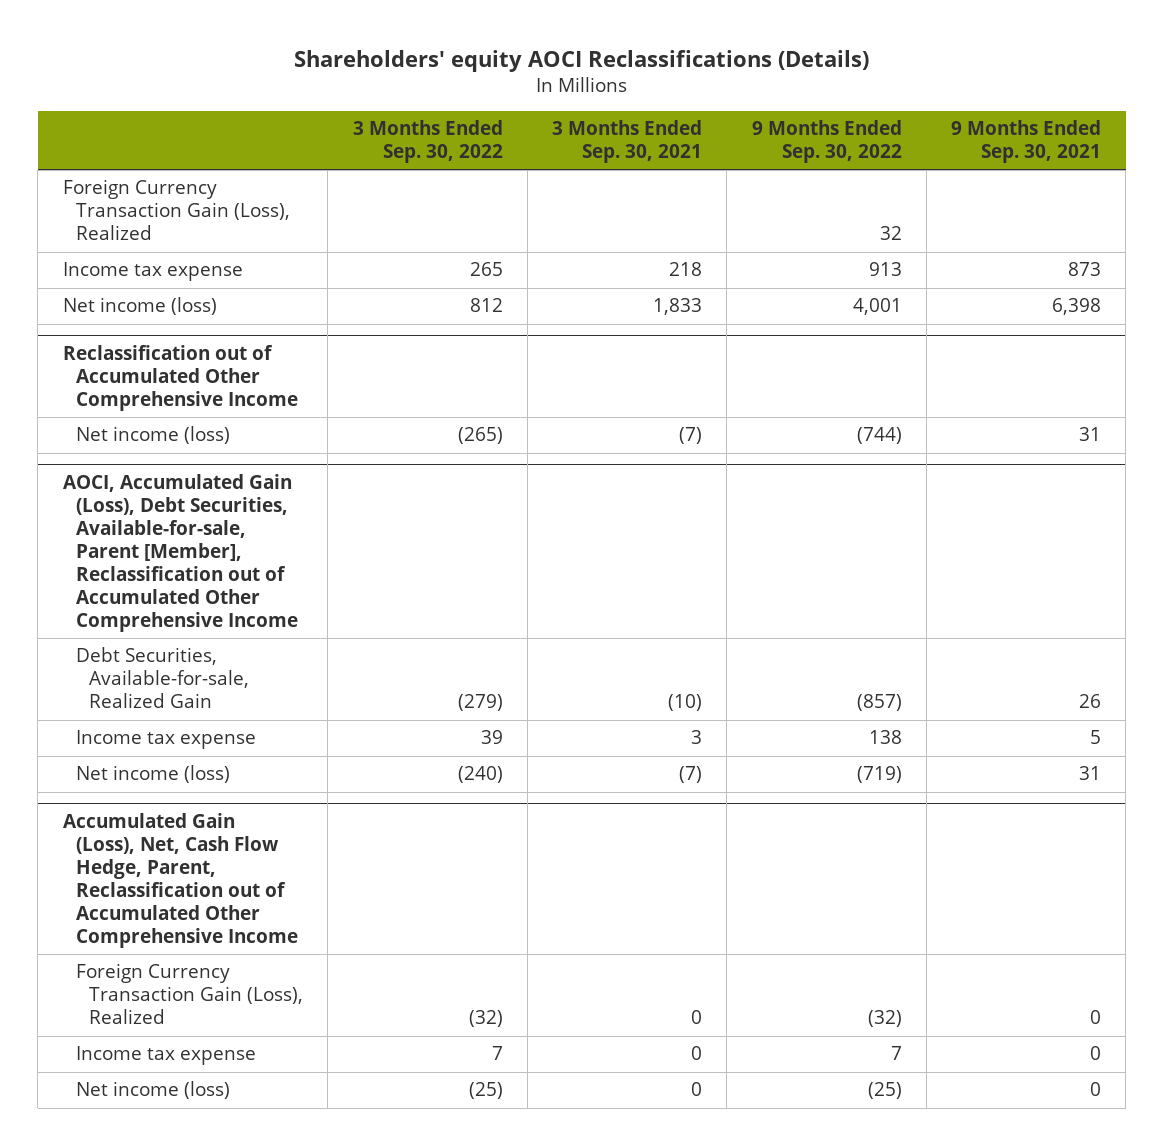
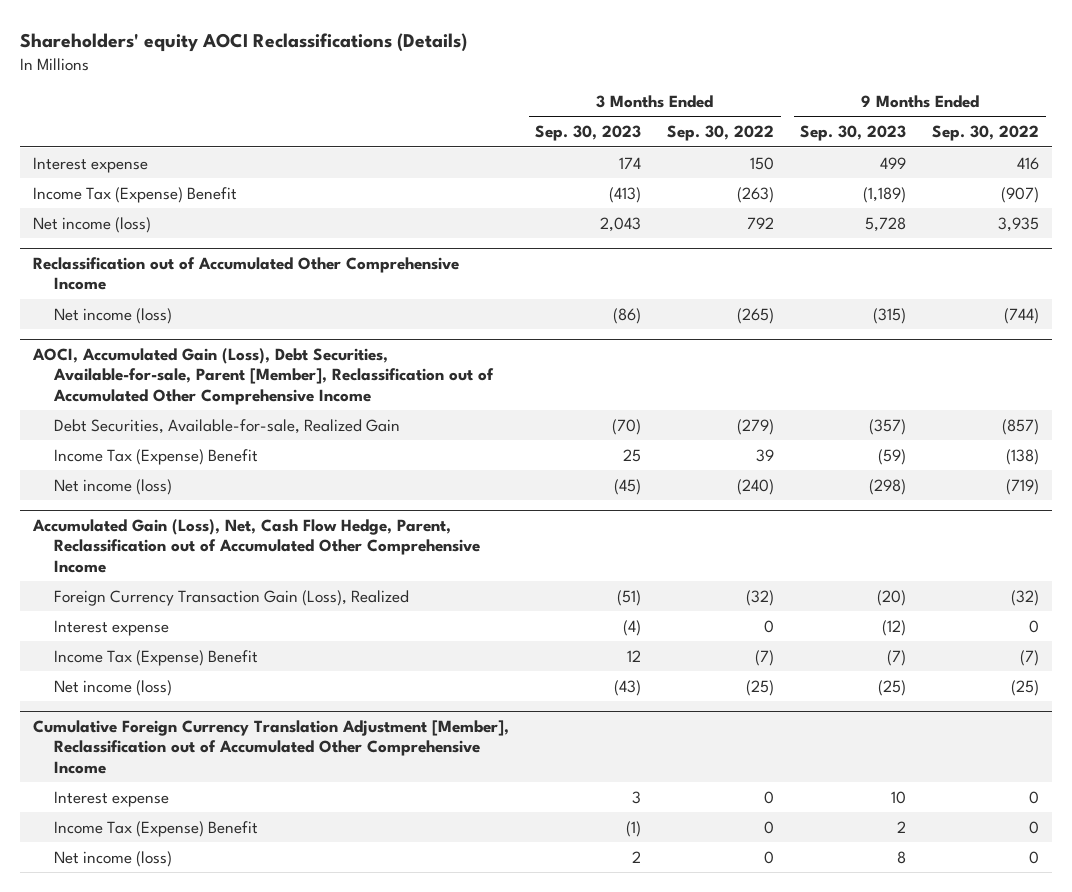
[552,120,703,164] 3 Months Ended Sep. 30, 2021 -> none
[950,120,1101,164] 9 Months Ended Sep. 30, 2021 -> none
none -> [535,125,642,142] Sep. 30, 2023
none -> [800,125,907,142] Sep. 30, 2023
[62,179,290,241] Foreign Currency Transaction Gain (Loss), Realized -> none
none -> [33,156,149,173] Interest expense
[62,262,243,282] Income tax expense -> [33,186,238,203] Income Tax (Expense) Benefit
[469,262,503,277] 265 -> [737,186,775,203] (263)
[868,262,902,277] 913 -> [1001,186,1040,203] (907)
[469,298,503,313] 812 -> [747,216,775,229] 792
[852,298,902,316] 4,001 -> [998,216,1040,232] 3,935
[75,730,256,750] Income tax expense -> [53,448,258,465] Income Tax (Expense) Benefit
[868,730,902,745] 138 -> [1006,448,1040,465] (138)
none -> [53,619,169,636] Interest expense
[75,1046,256,1066] Income tax expense -> [53,649,258,666] Income Tax (Expense) Benefit
[491,1046,503,1061] 7 -> [755,649,775,666] (7)
[890,1046,902,1061] 7 -> [1020,649,1040,666] (7)
none -> [33,719,510,774] Cumulative Foreign Currency Translation Adjustment [Member], Reclassification out of Accumulated Other Comprehensive Income
none -> [53,790,169,807] Interest expense
none -> [53,820,258,837] Income Tax (Expense) Benefit
none -> [53,850,172,867] Net income (loss)

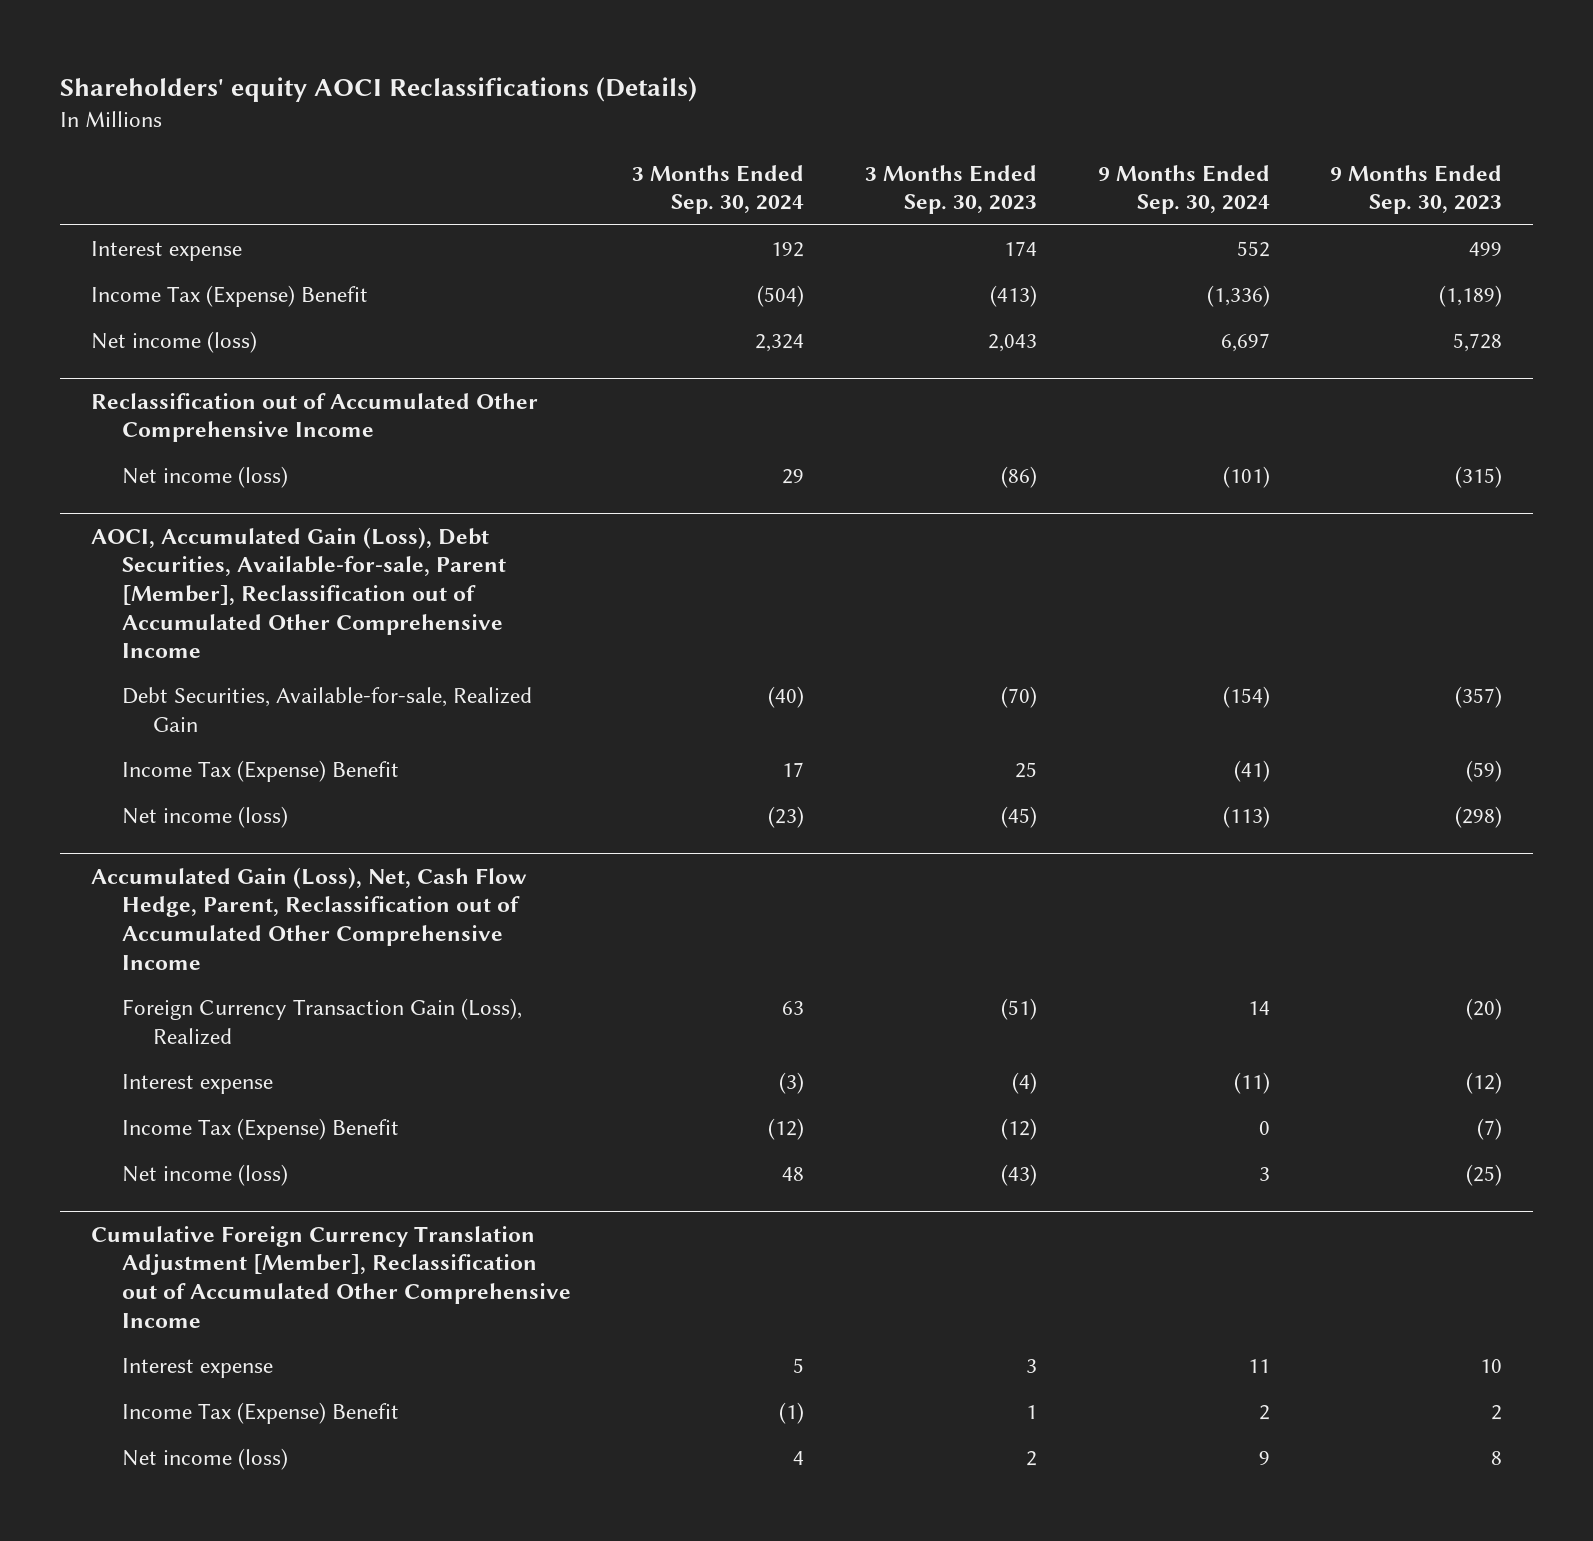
[667,125,775,142] Sep. 30, 2022 -> none
[932,125,1040,142] Sep. 30, 2022 -> none
none -> [631,164,804,215] 3 Months Ended Sep. 30, 2024
none -> [1097,164,1270,215] 9 Months Ended Sep. 30, 2024
[627,649,642,662] 12 -> [1000,1118,1037,1141] (12)
[626,820,642,837] (1) -> [1025,1405,1037,1420] 1

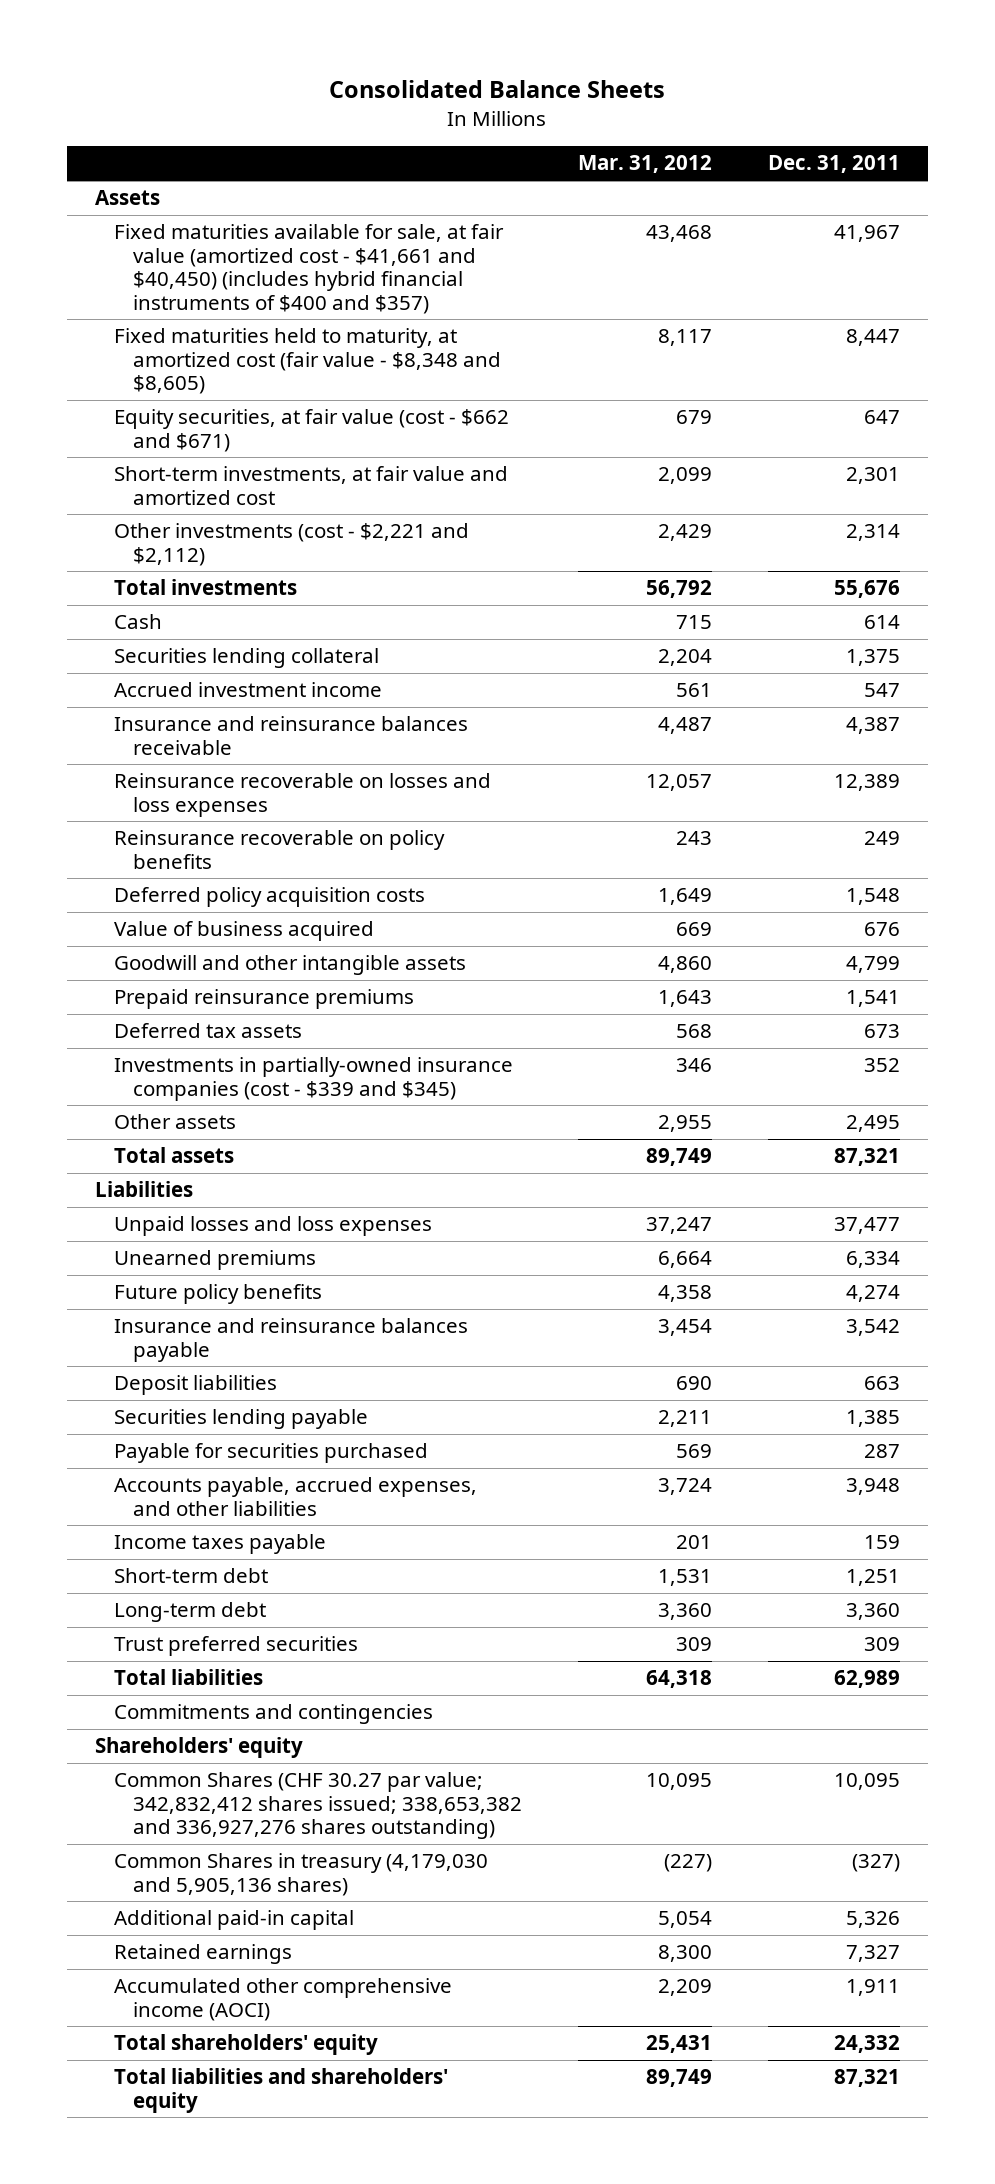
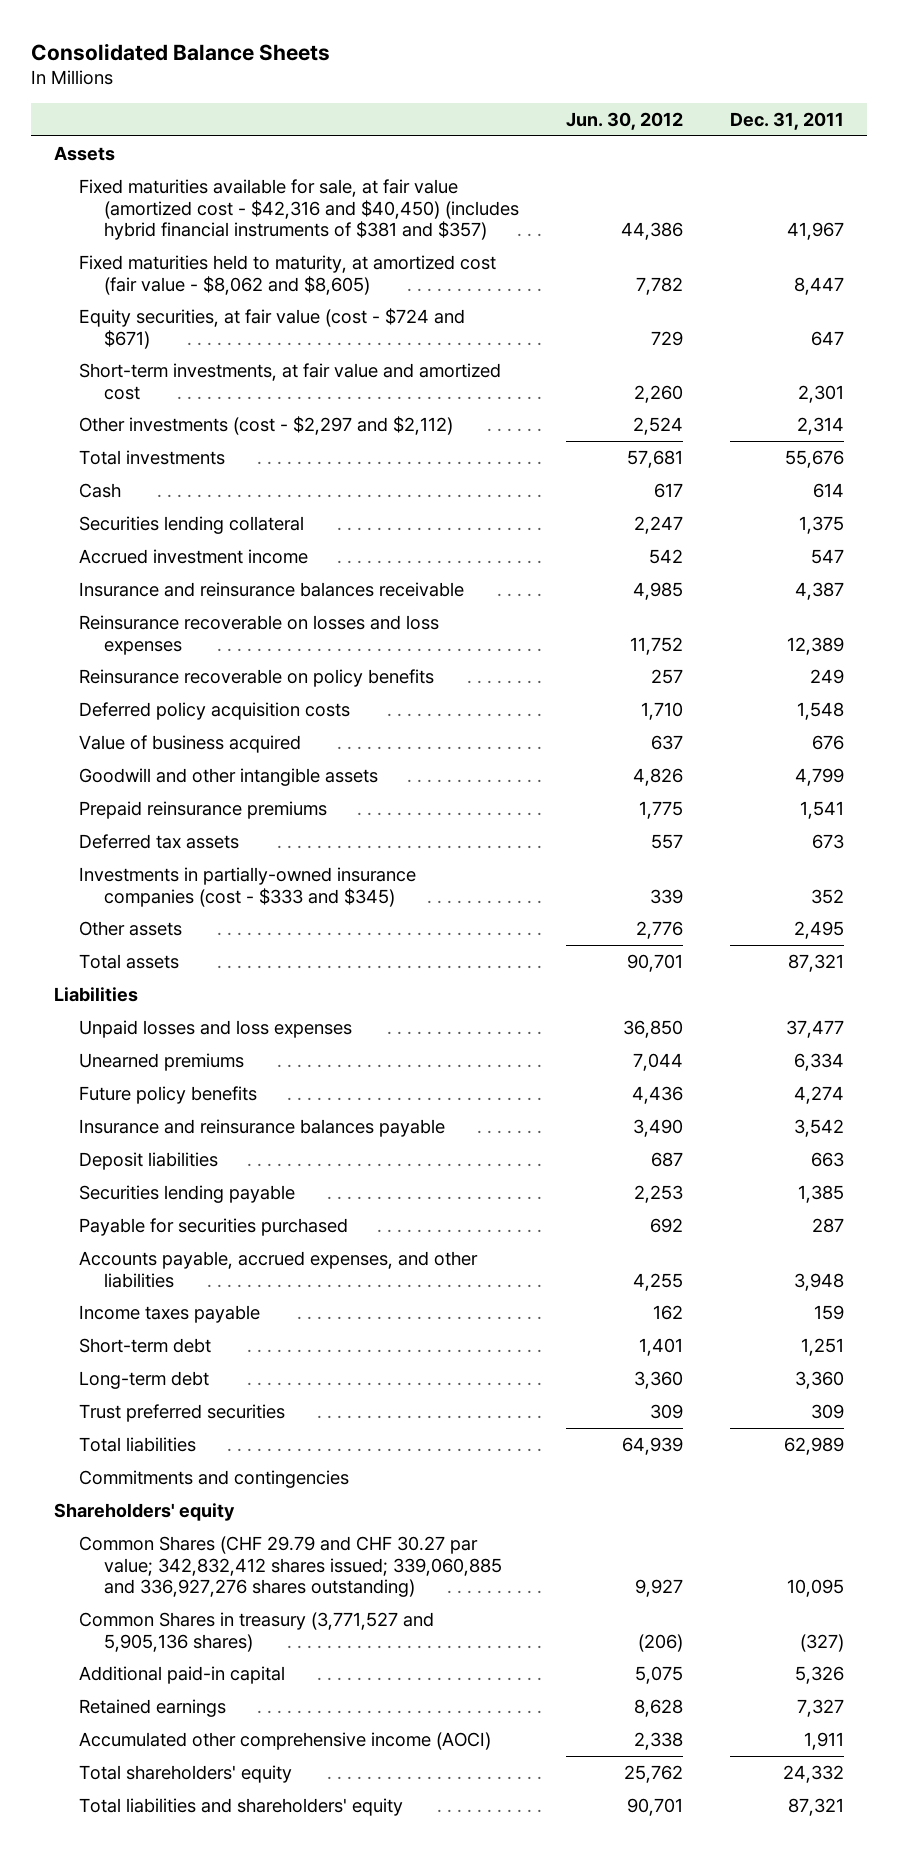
[578,155,713,174] Mar. 31, 2012 -> none
none -> [565,111,683,130] Jun. 30, 2012
[114,224,505,314] Fixed maturities available for sale, at fair value (amortized cost - $41,661 and $40,450) (includes hybrid financial instruments of $400 and $357) -> [78,178,519,241] Fixed maturities available for sale, at fair value (amortized cost - $42,316 and $40,450) (includes hybrid financial instruments of $381 and $357)
[114,328,502,395] Fixed maturities held to maturity, at amortized cost (fair value - $8,348 and $8,605) -> [78,254,496,295] Fixed maturities held to maturity, at amortized cost (fair value - $8,062 and $8,605)
[114,409,510,452] Equity securities, at fair value (cost - $662 and $671) -> [78,307,465,349] Equity securities, at fair value (cost - $724 and $671)
[114,523,470,566] Other investments (cost - $2,221 and $2,112) -> [78,415,453,435] Other investments (cost - $2,297 and $2,112)
[114,1057,514,1101] Investments in partially-owned insurance companies (cost - $339 and $345) -> [78,866,416,907] Investments in partially-owned insurance companies (cost - $333 and $345)
[114,1772,523,1840] Common Shares (CHF 30.27 par value; 342,832,412 shares issued; 338,653,382 and 336,927,276 shares outstanding) -> [78,1535,502,1598] Common Shares (CHF 29.79 and CHF 30.27 par value; 342,832,412 shares issued; 339,060,885 and 336,927,276 shares outstanding)
[114,1853,489,1896] Common Shares in treasury (4,179,030 and 5,905,136 shares) -> [78,1611,434,1652] Common Shares in treasury (3,771,527 and 5,905,136 shares)

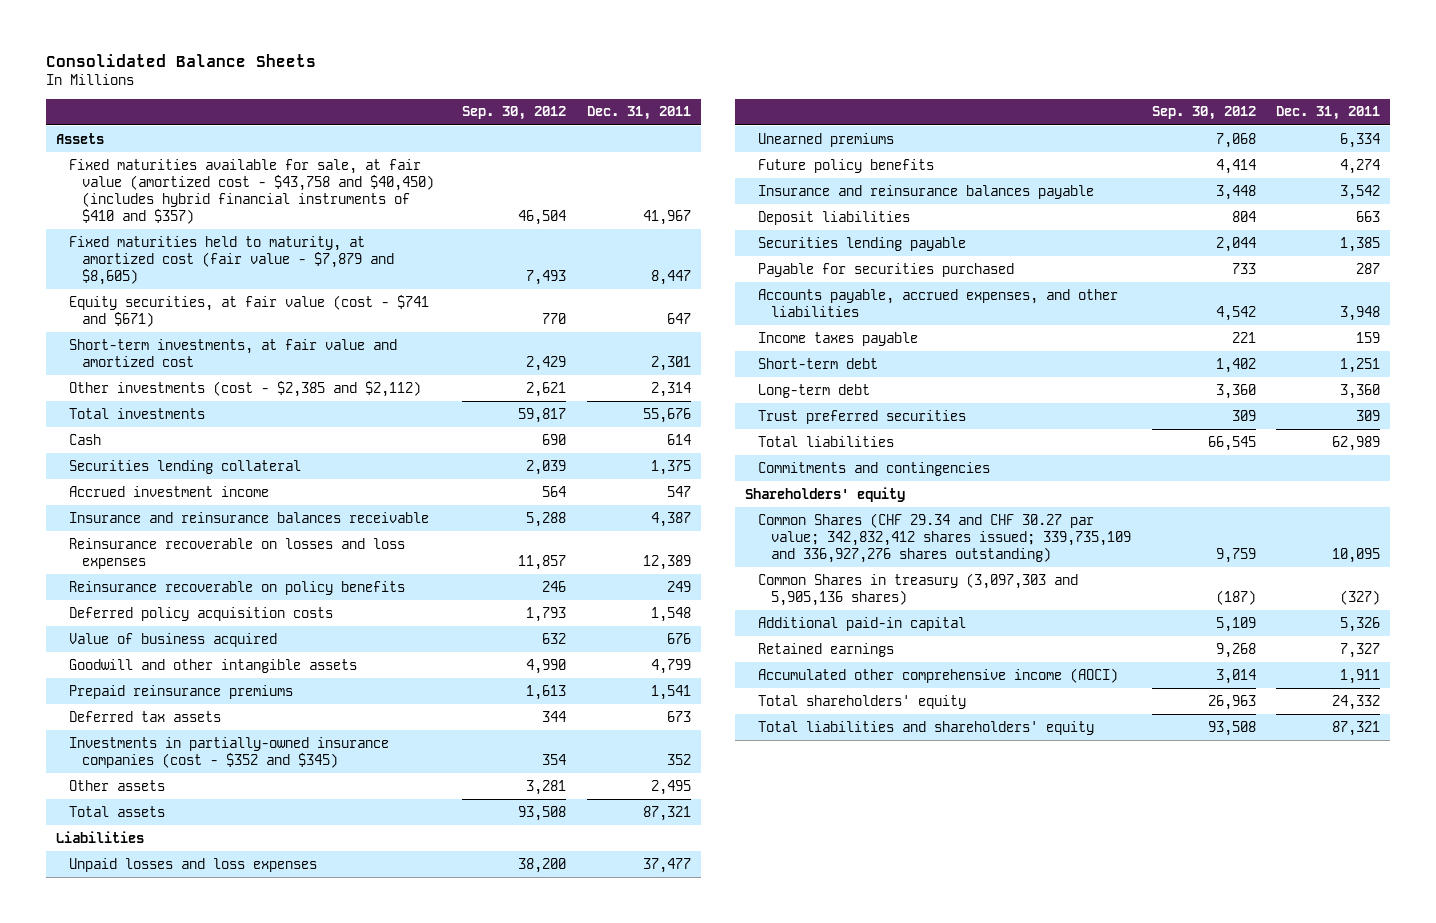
[565,111,683,130] Jun. 30, 2012 -> none
none -> [462,106,567,121] Sep. 30, 2012
[78,178,519,241] Fixed maturities available for sale, at fair value (amortized cost - $42,316 and $40,450) (includes hybrid financial instruments of $381 and $357) -> [68,158,434,224] Fixed maturities available for sale, at fair value (amortized cost - $43,758 and $40,450) (includes hybrid financial instruments of $410 and $357)
[78,254,496,295] Fixed maturities held to maturity, at amortized cost (fair value - $8,062 and $8,605) -> [68,235,394,285] Fixed maturities held to maturity, at amortized cost (fair value - $7,879 and $8,605)
[78,307,465,349] Equity securities, at fair value (cost - $724 and $671) -> [68,294,429,327] Equity securities, at fair value (cost - $741 and $671)
[78,415,453,435] Other investments (cost - $2,297 and $2,112) -> [68,380,421,397] Other investments (cost - $2,385 and $2,112)
[78,866,416,907] Investments in partially-owned insurance companies (cost - $333 and $345) -> [68,736,389,768] Investments in partially-owned insurance companies (cost - $352 and $345)
[78,1535,502,1598] Common Shares (CHF 29.79 and CHF 30.27 par value; 342,832,412 shares issued; 339,060,885 and 336,927,276 shares outstanding) -> [758,512,1132,563] Common Shares (CHF 29.34 and CHF 30.27 par value; 342,832,412 shares issued; 339,735,109 and 336,927,276 shares outstanding)
[78,1611,434,1652] Common Shares in treasury (3,771,527 and 5,905,136 shares) -> [758,572,1079,606] Common Shares in treasury (3,097,303 and 5,905,136 shares)

